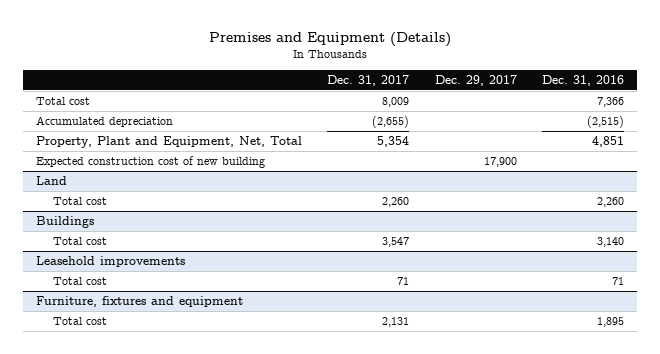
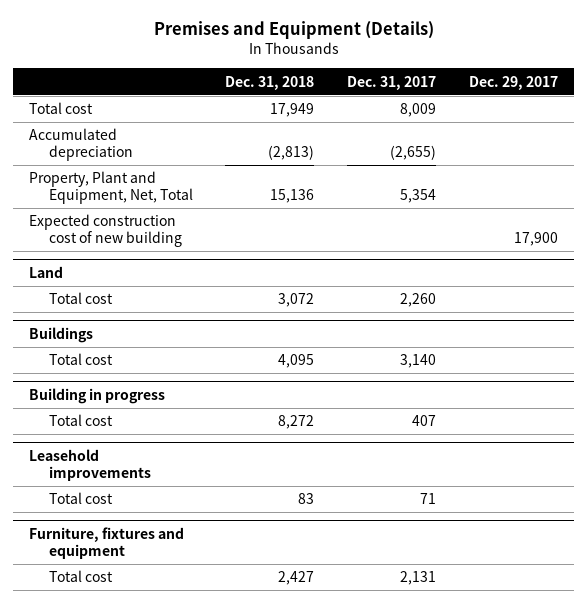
[542,74,625,86] Dec. 31, 2016 -> none
none -> [225,75,315,90] Dec. 31, 2018
[382,237,410,248] 3,547 -> [400,354,437,369] 3,140
none -> [29,387,166,404] Building in progress
none -> [48,414,113,427] Total cost

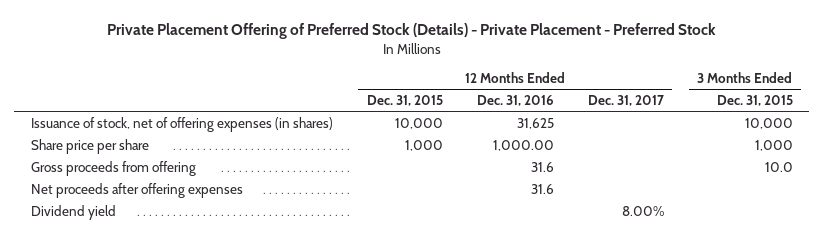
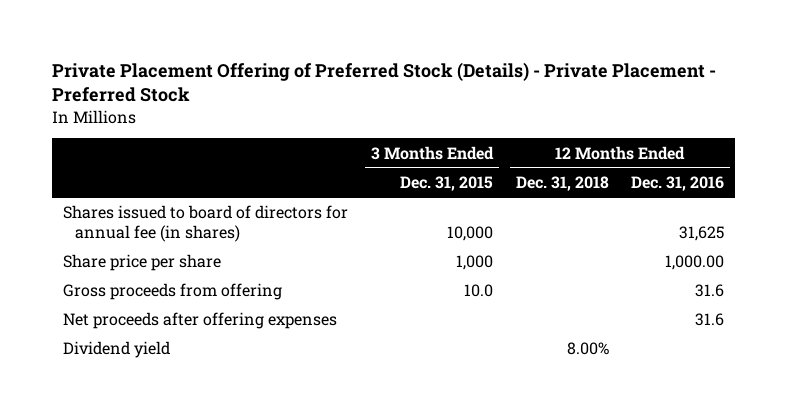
[366,94,443,106] Dec. 31, 2015 -> none
[587,94,664,106] Dec. 31, 2017 -> none
none -> [515,176,609,192] Dec. 31, 2018
[31,116,334,132] Issuance of stock, net of offering expenses (in shares) -> [63,205,349,242] Shares issued to board of directors for annual fee (in shares)

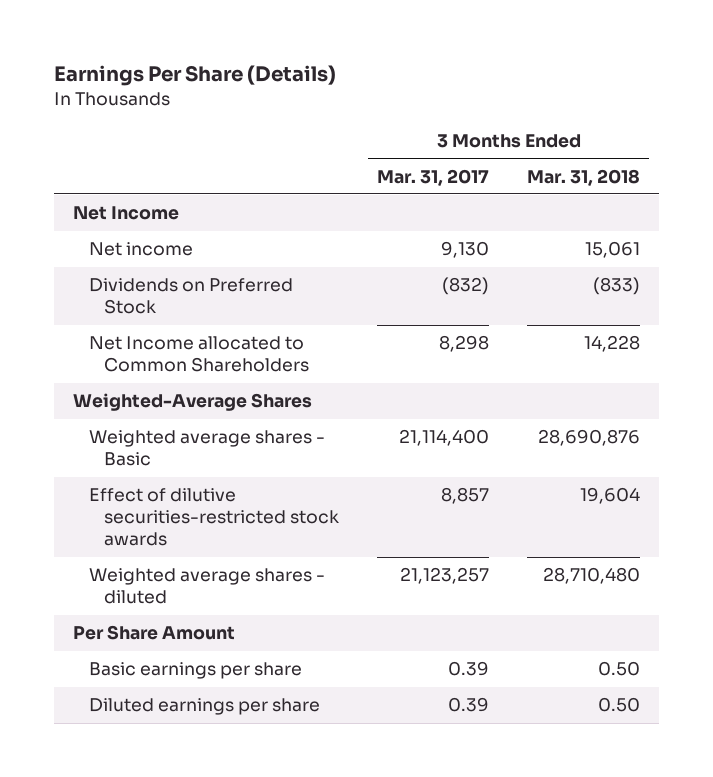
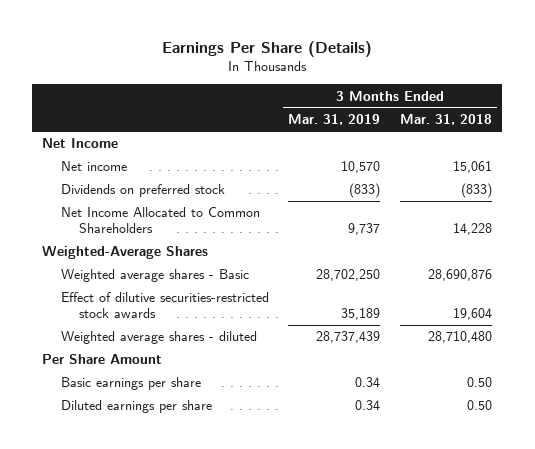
[377,168,490,186] Mar. 31, 2017 -> none
none -> [288,113,381,125] Mar. 31, 2019
[88,278,293,315] Dividends on Preferred Stock -> [60,184,225,198] Dividends on preferred stock
[88,336,310,373] Net Income allocated to Common Shareholders -> [60,207,260,233] Net Income Allocated to Common Shareholders

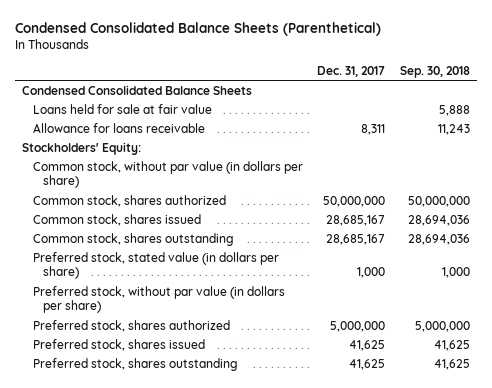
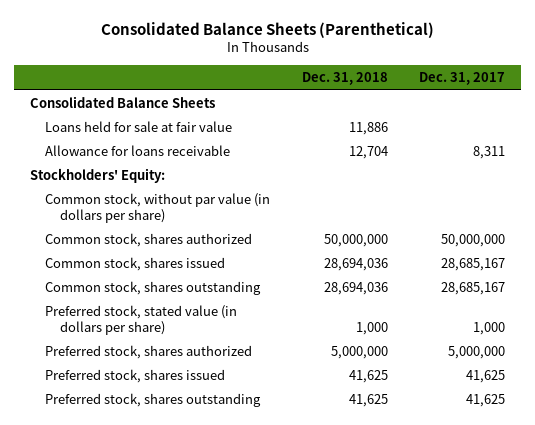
[14,22,381,37] Condensed Consolidated Balance Sheets (Parenthetical) -> [100,21,434,38] Consolidated Balance Sheets (Parenthetical)
[399,65,470,78] Sep. 30, 2018 -> none
none -> [301,72,388,86] Dec. 31, 2018
[22,84,253,95] Condensed Consolidated Balance Sheets -> [29,96,215,109] Consolidated Balance Sheets
[32,285,285,314] Preferred stock, without par value (in dollars per share) -> none

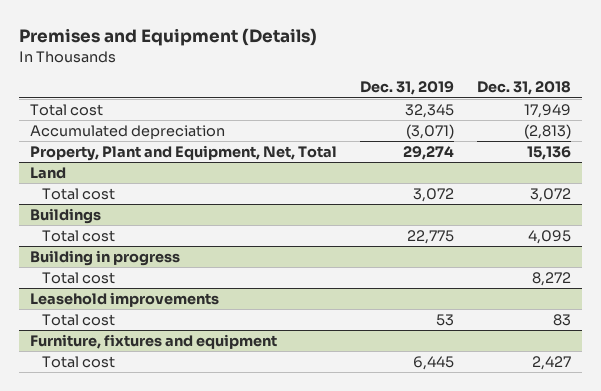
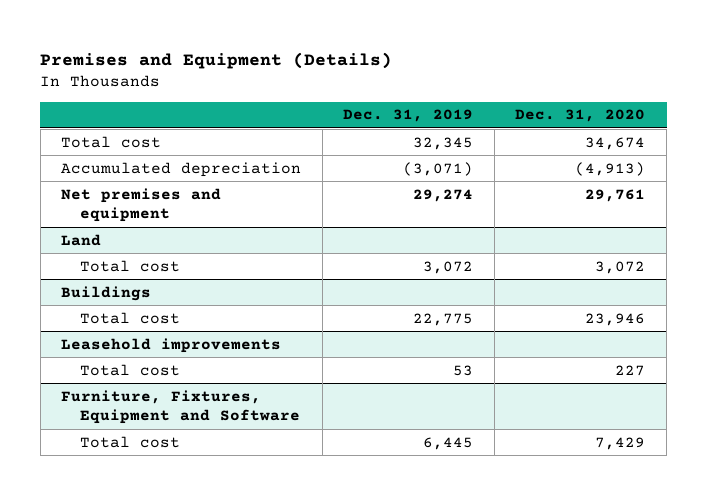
[476,81,571,96] Dec. 31, 2018 -> none
none -> [515,109,646,123] Dec. 31, 2020
[30,145,338,162] Property, Plant and Equipment, Net, Total -> [61,187,222,223] Net premises and equipment
[30,250,181,267] Building in progress -> none
[41,272,115,285] Total cost -> none
[30,334,278,350] Furniture, fixtures and equipment -> [61,389,300,425] Furniture, Fixtures, Equipment and Software

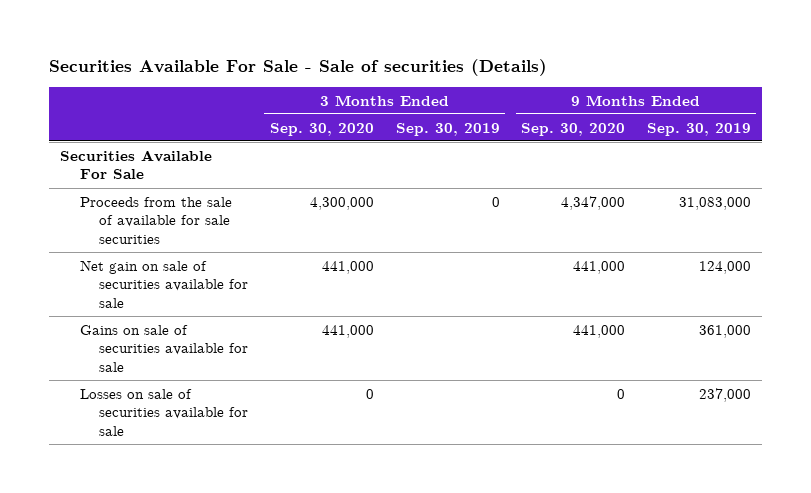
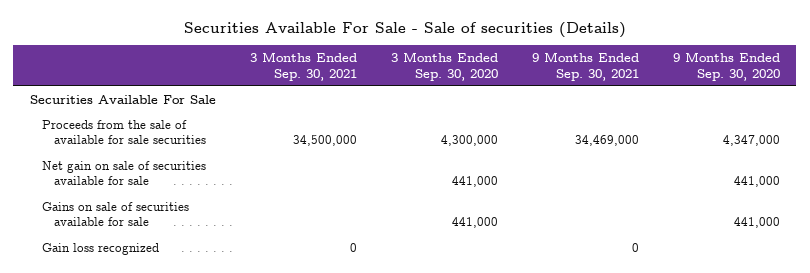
[395,122,500,136] Sep. 30, 2019 -> none
[646,122,751,136] Sep. 30, 2019 -> none
none -> [249,52,357,81] 3 Months Ended Sep. 30, 2021
none -> [531,52,639,81] 9 Months Ended Sep. 30, 2021
[79,388,249,436] Losses on sale of securities available for sale -> none
none -> [42,242,160,255] Gain loss recognized

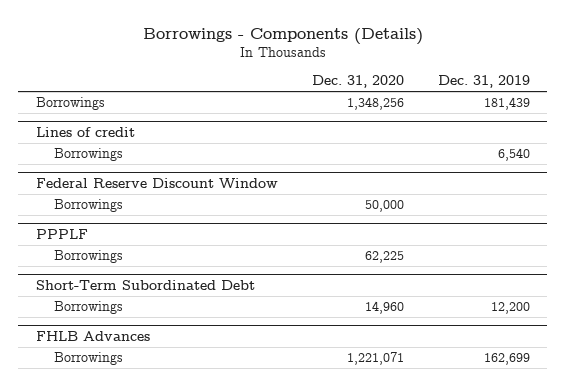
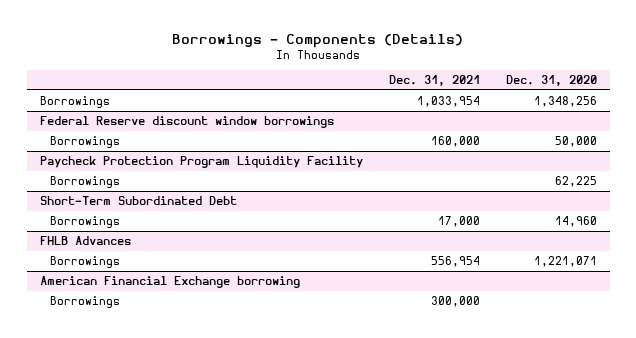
[438,75,531,89] Dec. 31, 2019 -> none
none -> [388,75,480,87] Dec. 31, 2021
[35,126,135,137] Lines of credit -> none
[54,148,124,162] Borrowings -> none
[35,177,278,188] Federal Reserve Discount Window -> [39,116,334,129] Federal Reserve discount window borrowings
[35,228,88,239] PPPLF -> [39,156,363,169] Paycheck Protection Program Liquidity Facility
none -> [39,276,300,289] American Financial Exchange borrowing
none -> [50,296,121,309] Borrowings

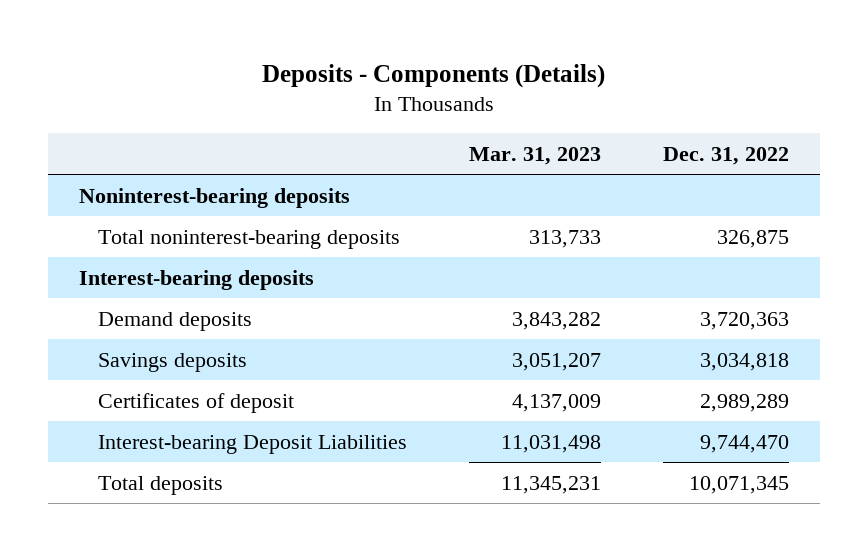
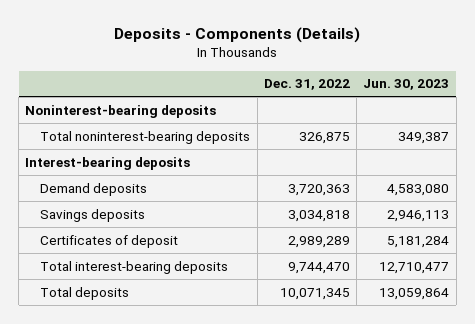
[469,146,602,165] Mar. 31, 2023 -> none
none -> [363,79,450,91] Jun. 30, 2023
[98,434,408,454] Interest-bearing Deposit Liabilities -> [40,260,229,274] Total interest-bearing deposits

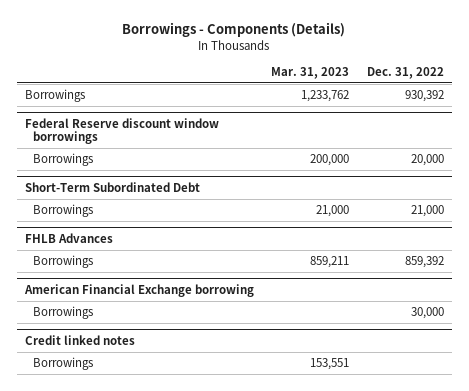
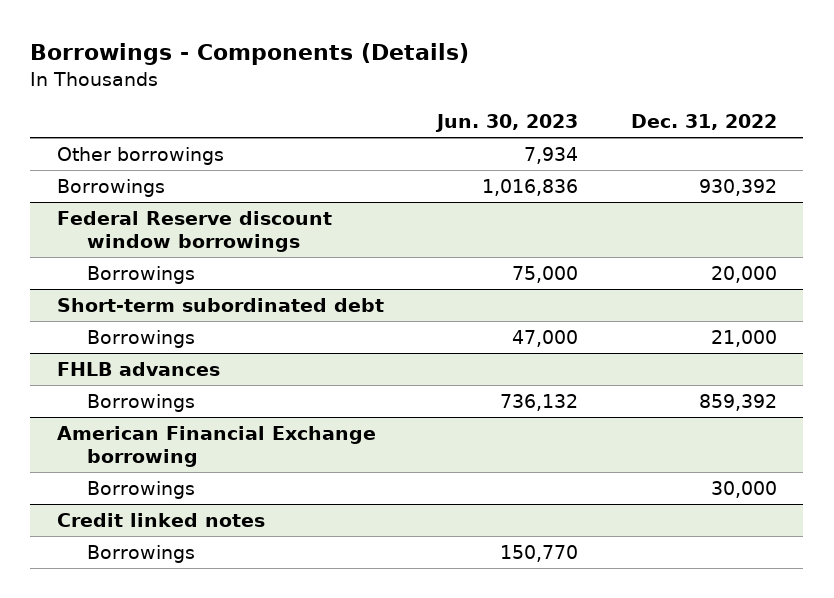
[271,67,350,80] Mar. 31, 2023 -> none
none -> [434,114,578,133] Jun. 30, 2023
none -> [56,147,224,166] Other borrowings
[25,181,201,192] Short-Term Subordinated Debt -> [56,298,384,313] Short-term subordinated debt
[25,232,114,243] FHLB Advances -> [56,362,220,377] FHLB advances

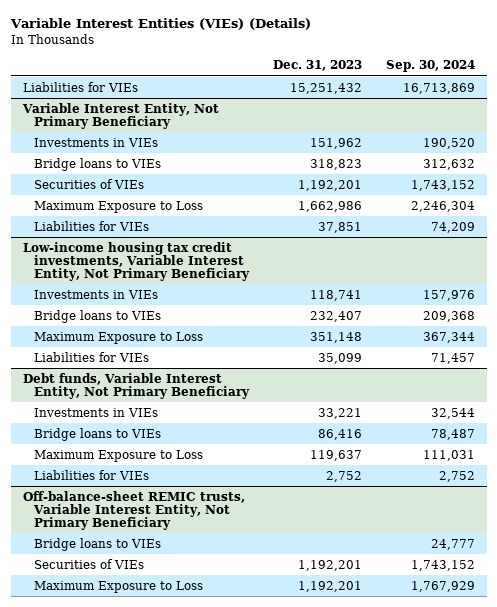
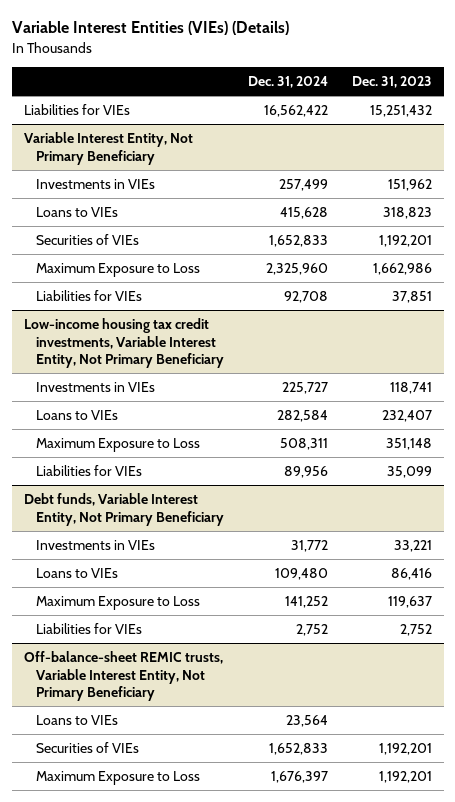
[385,60,475,73] Sep. 30, 2024 -> none
none -> [247,75,328,88] Dec. 31, 2024
[34,157,162,171] Bridge loans to VIEs -> [35,207,118,218] Loans to VIEs
[34,309,162,323] Bridge loans to VIEs -> [35,410,118,421] Loans to VIEs
[34,427,162,441] Bridge loans to VIEs -> [35,568,118,579] Loans to VIEs
[34,537,162,551] Bridge loans to VIEs -> [35,715,118,726] Loans to VIEs

